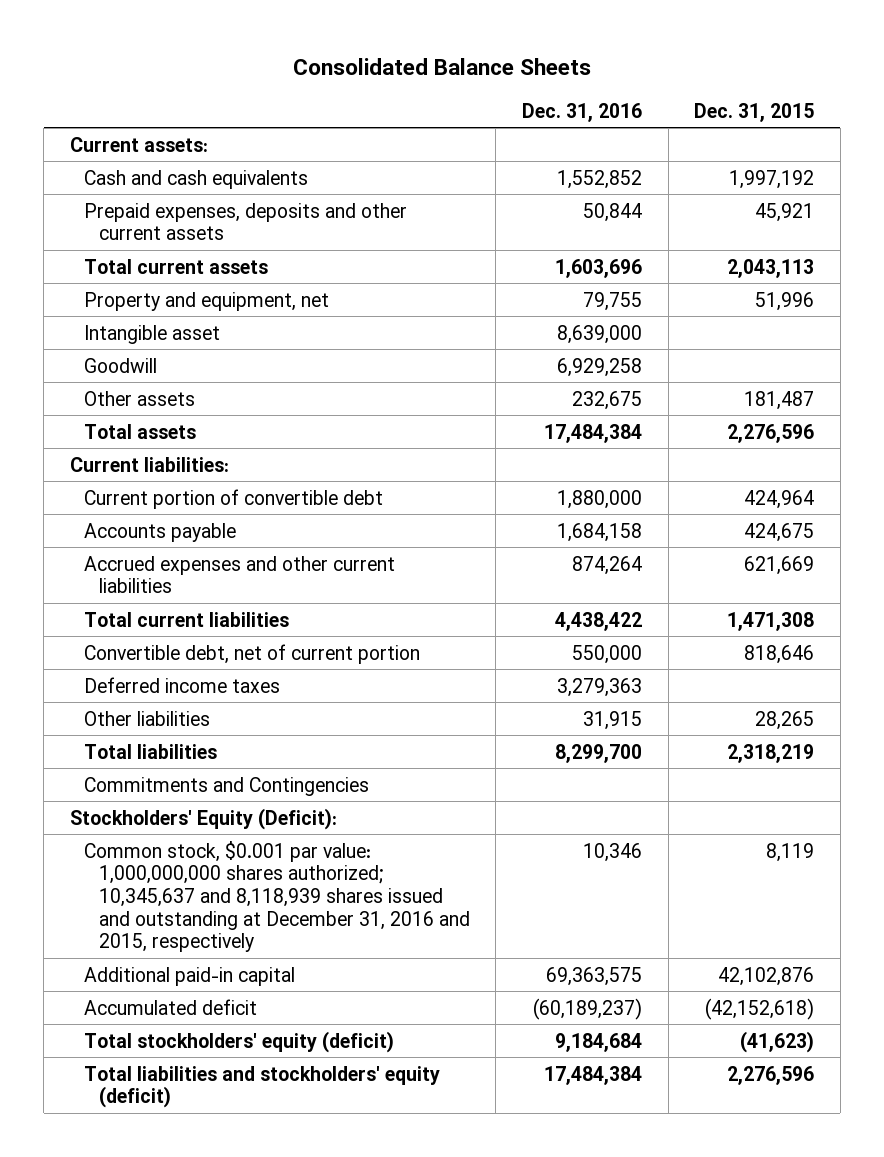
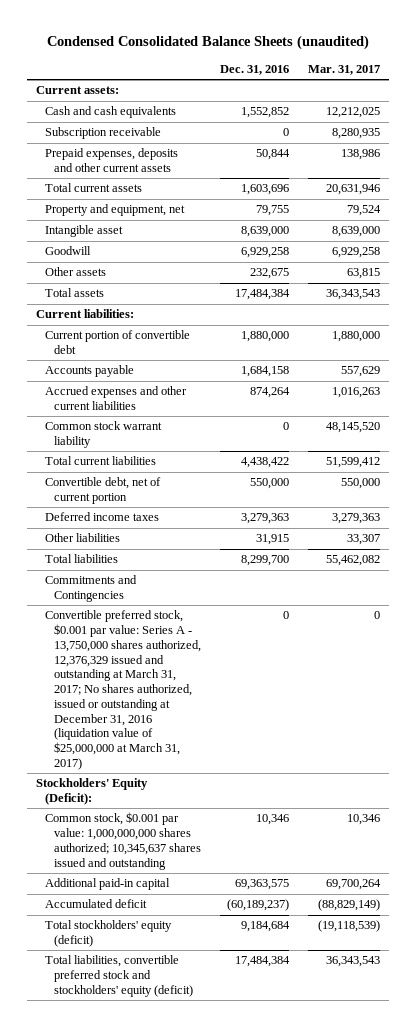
[292,57,591,75] Consolidated Balance Sheets -> [46,34,369,50] Condensed Consolidated Balance Sheets (unaudited)
[694,102,815,122] Dec. 31, 2015 -> none
none -> [307,64,380,75] Mar. 31, 2017
none -> [45,127,162,140] Subscription receivable
none -> [45,421,163,449] Common stock warrant liability
none -> [45,610,202,770] Convertible preferred stock, $0.001 par value: Series A - 13,750,000 shares authorized, 12,376,329 issued and outstanding at March 31, 2017; No shares authorized, issued or outstanding at December 31, 2016 (liquidation value of $25,000,000 at March 31, 2017)
[84,840,470,953] Common stock, $0.001 par value: 1,000,000,000 shares authorized; 10,345,637 and 8,118,939 shares issued and outstanding at December 31, 2016 and 2015, respectively -> [45,812,202,870] Common stock, $0.001 par value: 1,000,000,000 shares authorized; 10,345,637 shares issued and outstanding
[84,1065,441,1109] Total liabilities and stockholders' equity (deficit) -> [45,955,194,997] Total liabilities, convertible preferred stock and stockholders' equity (deficit)

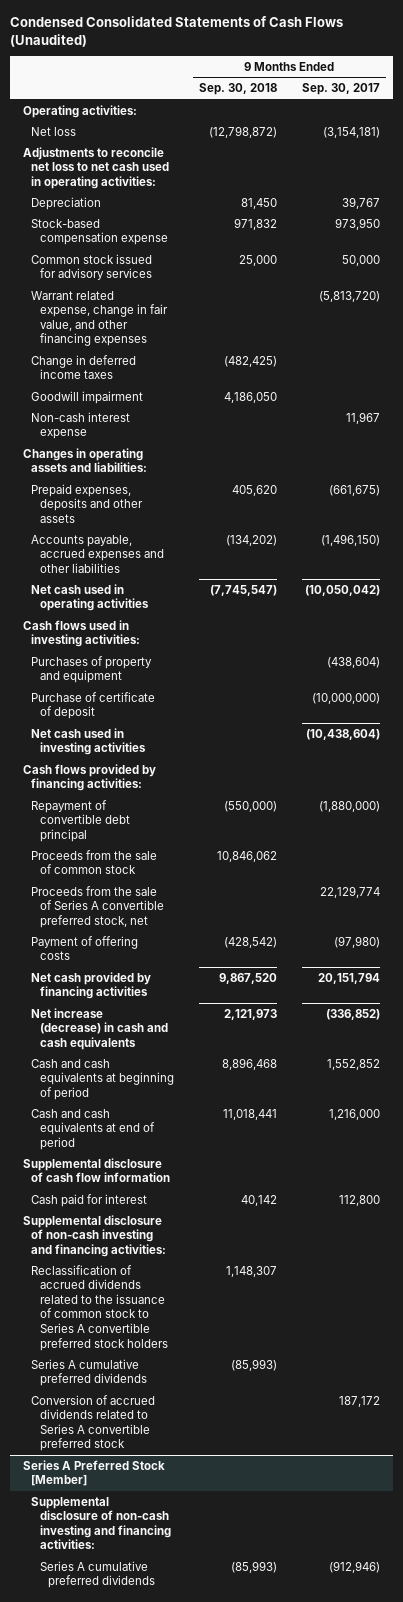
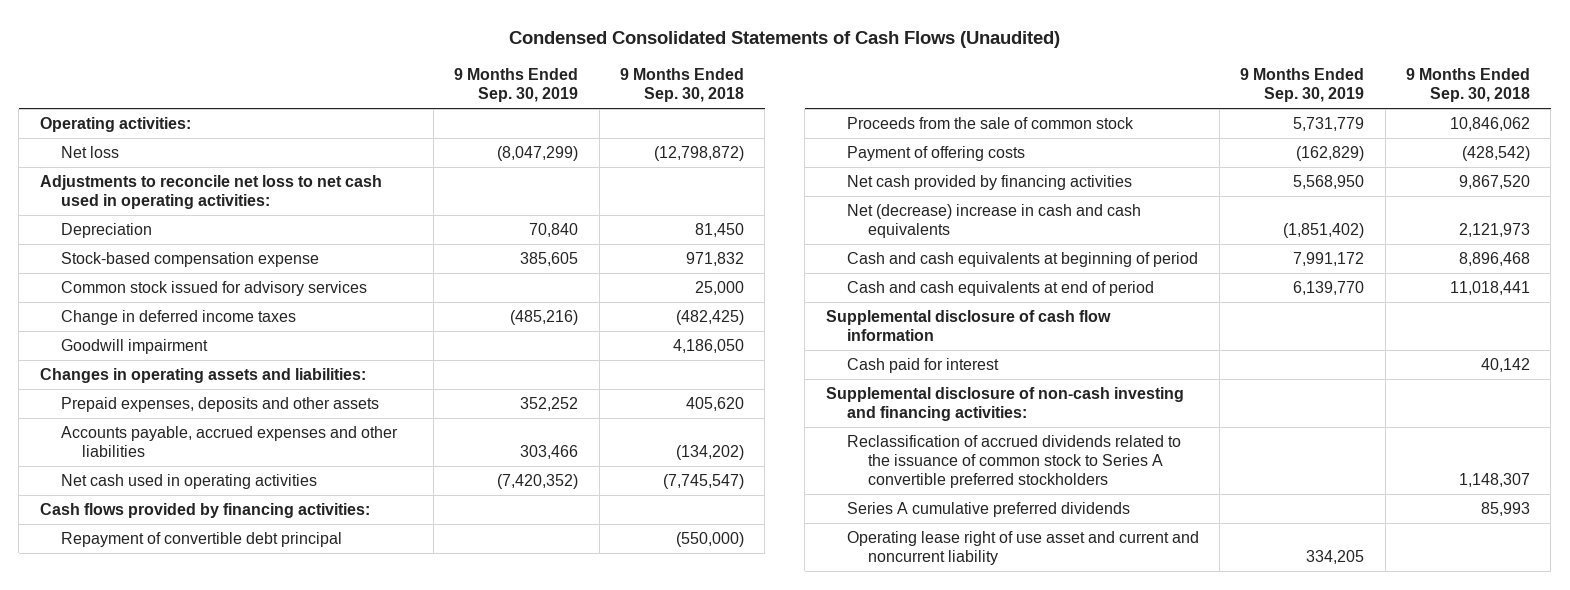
[302,83,381,96] Sep. 30, 2017 -> none
none -> [454,68,579,103] 9 Months Ended Sep. 30, 2019
[31,290,168,347] Warrant related expense, change in fair value, and other financing expenses -> none
[31,411,131,440] Non-cash interest expense -> none
[22,619,141,648] Cash flows used in investing activities: -> none
[31,655,153,684] Purchases of property and equipment -> none
[31,691,156,720] Purchase of certificate of deposit -> none
[31,727,146,756] Net cash used in investing activities -> none
[31,885,164,928] Proceeds from the sale of Series A convertible preferred stock, net -> none
[31,1007,168,1050] Net increase (decrease) in cash and cash equivalents -> [846,204,1141,239] Net (decrease) increase in cash and cash equivalents
[31,1394,156,1452] Conversion of accrued dividends related to Series A convertible preferred stock -> none
[22,1459,165,1487] Series A Preferred Stock [Member] -> none
[31,1496,171,1550] Supplemental disclosure of non-cash investing and financing activities: -> none
[39,1560,156,1589] Series A cumulative preferred dividends -> none
[31,1264,168,1351] Reclassification of accrued dividends related to the issuance of common stock to Series A convertible preferred stock holders -> [846,435,1181,488] Reclassification of accrued dividends related to the issuance of common stock to Series A convertible preferred stockholders
[230,1358,277,1371] (85,993) -> [1480,502,1530,517] 85,993
none -> [846,531,1199,566] Operating lease right of use asset and current and noncurrent liability

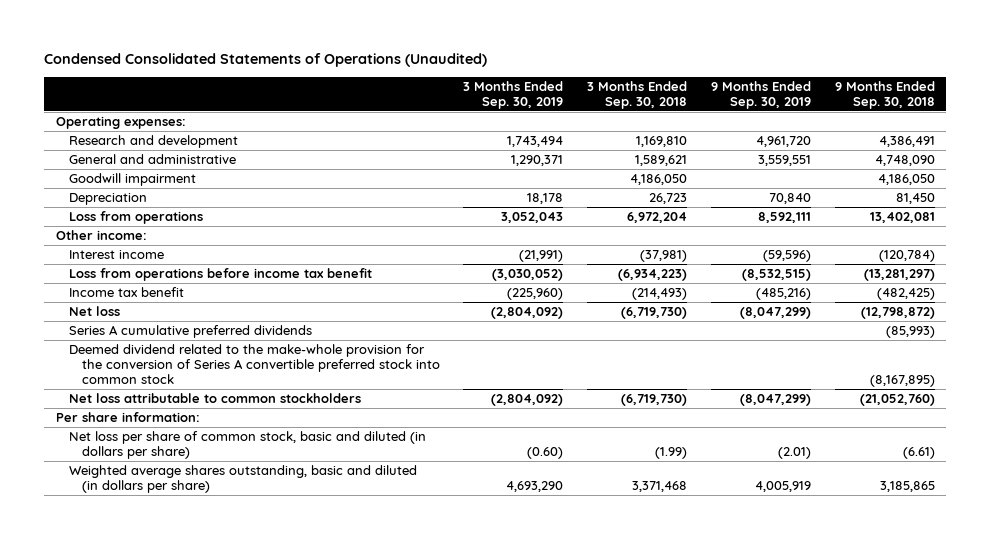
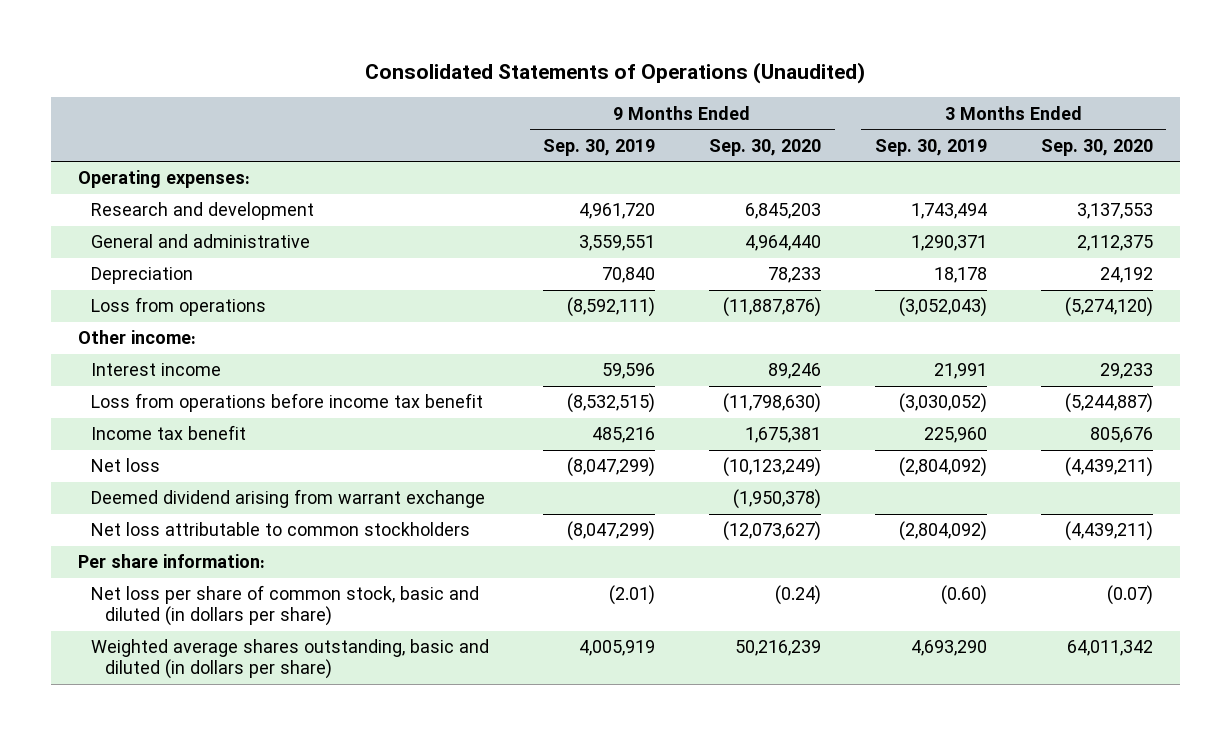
[44,53,488,68] Condensed Consolidated Statements of Operations (Unaudited) -> [365,62,866,85] Consolidated Statements of Operations (Unaudited)
[587,80,688,109] 3 Months Ended Sep. 30, 2018 -> none
[834,80,935,109] 9 Months Ended Sep. 30, 2018 -> none
none -> [709,138,822,156] Sep. 30, 2020
none -> [1040,138,1153,156] Sep. 30, 2020
[68,172,196,186] Goodwill impairment -> none
[501,211,564,223] 3,052,043 -> [898,297,987,318] (3,052,043)
[757,211,811,223] 8,592,111 -> [567,297,656,318] (8,592,111)
[519,249,564,262] (21,991) -> [933,363,987,380] 21,991
[762,249,811,262] (59,596) -> [602,363,656,380] 59,596
[507,287,564,300] (225,960) -> [923,427,987,444] 225,960
[755,287,811,300] (485,216) -> [592,427,656,444] 485,216
[68,324,312,338] Series A cumulative preferred dividends -> none
[68,343,440,385] Deemed dividend related to the make-whole provision for the conversion of Series A convertible preferred stock into common stock -> none
none -> [91,489,486,509] Deemed dividend arising from warrant exchange

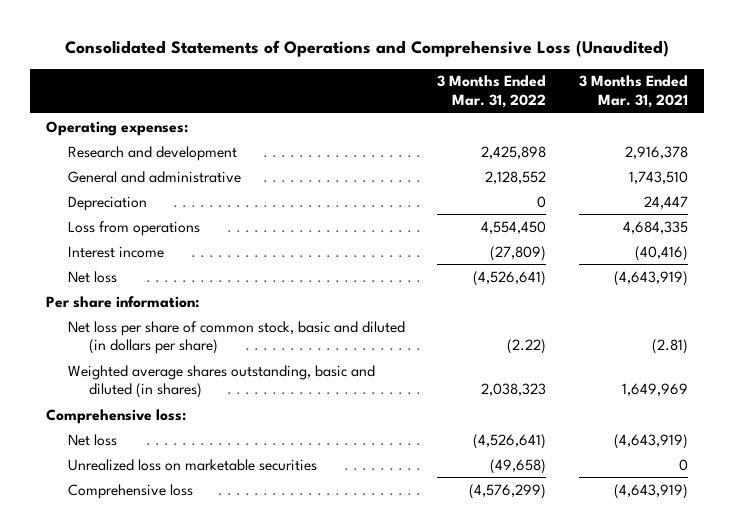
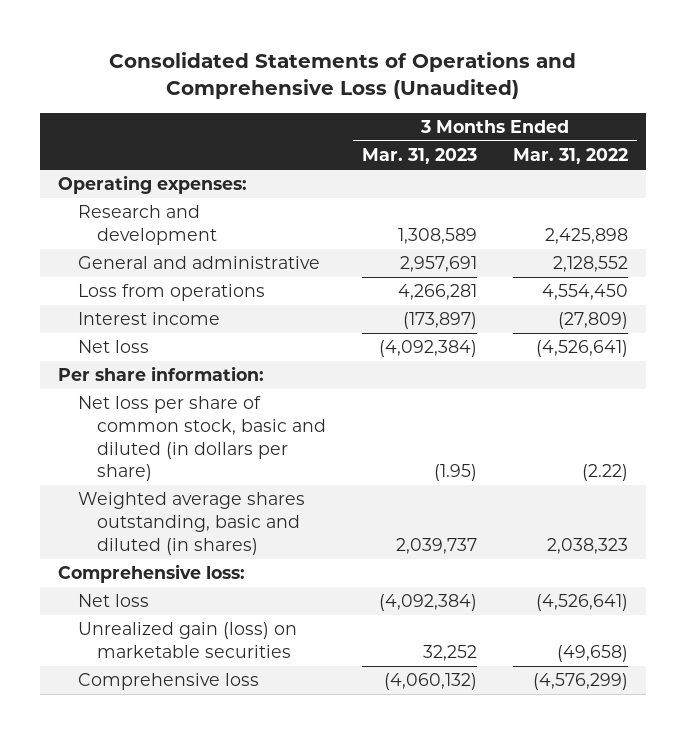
[578,75,688,109] 3 Months Ended Mar. 31, 2021 -> none
none -> [362,148,478,165] Mar. 31, 2023
[67,195,147,211] Depreciation -> none
[67,458,317,471] Unrealized loss on marketable securities -> [77,622,297,658] Unrealized gain (loss) on marketable securities

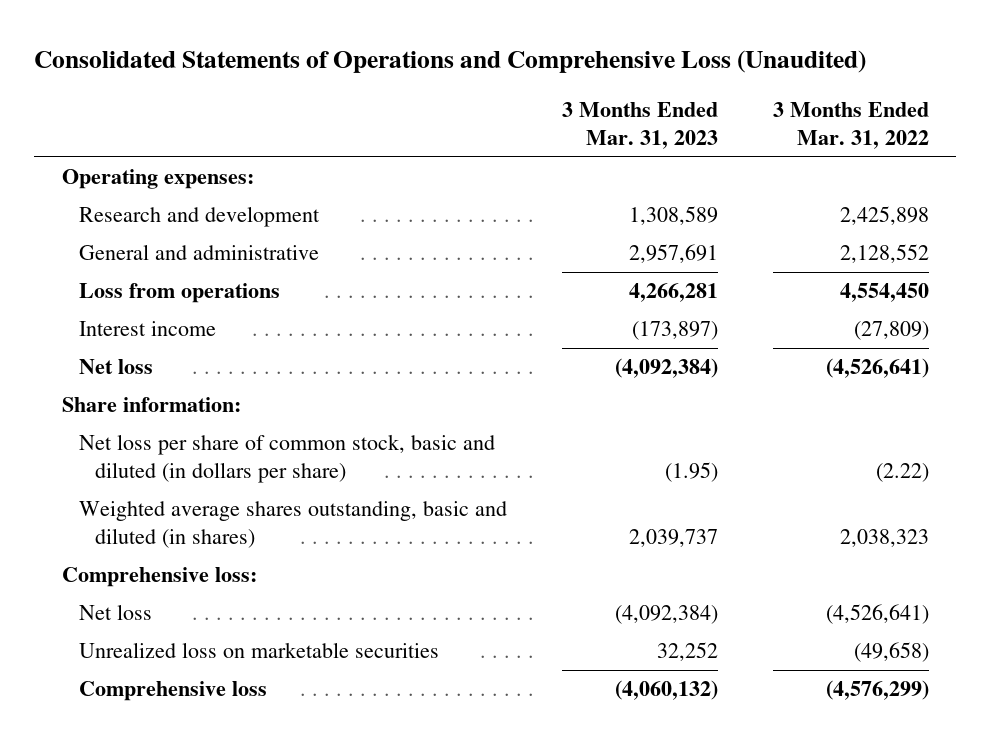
[58,366,265,382] Per share information: -> [61,397,241,413] Share information:
[77,622,297,658] Unrealized gain (loss) on marketable securities -> [78,642,439,659] Unrealized loss on marketable securities

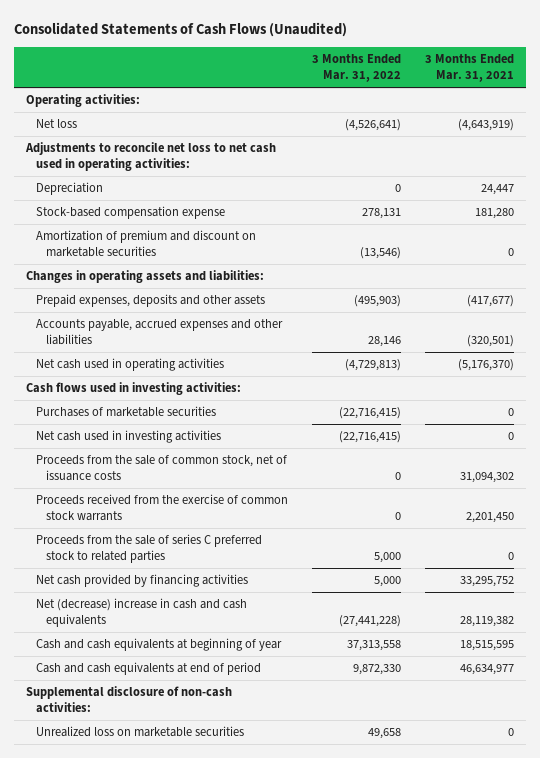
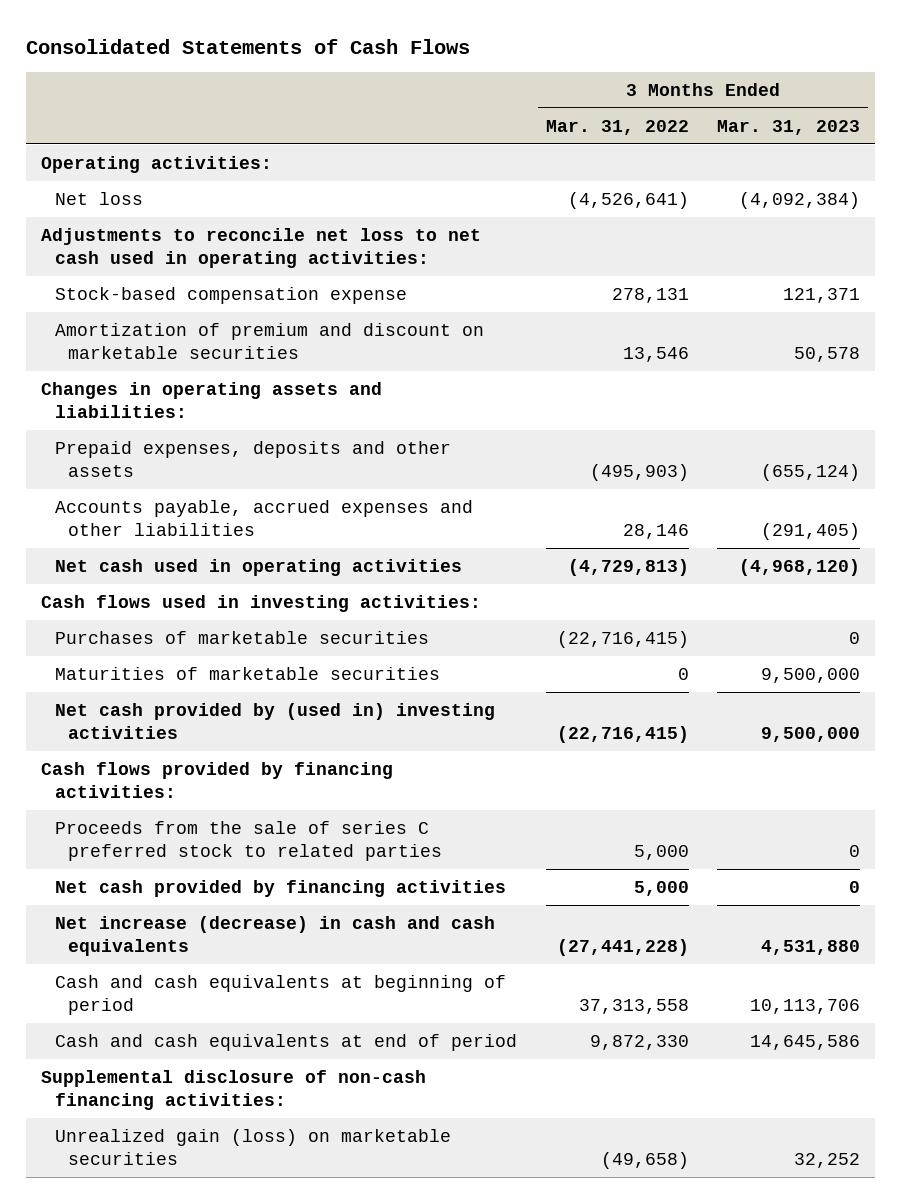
[14,22,348,38] Consolidated Statements of Cash Flows (Unaudited) -> [26,39,471,55] Consolidated Statements of Cash Flows
[424,53,514,83] 3 Months Ended Mar. 31, 2021 -> none
none -> [717,119,861,135] Mar. 31, 2023
[36,182,104,196] Depreciation -> none
[359,247,401,260] (13,546) -> [622,346,689,362] 13,546
[36,455,288,482] Proceeds from the sale of common stock, net of issuance costs -> none
[36,494,289,522] Proceeds received from the exercise of common stock warrants -> none
none -> [54,666,440,680] Maturities of marketable securities
[36,430,222,444] Net cash used in investing activities -> [54,702,495,739] Net cash provided by (used in) investing activities
none -> [40,761,393,798] Cash flows provided by financing activities:
[36,598,248,628] Net (decrease) increase in cash and cash equivalents -> [54,915,495,956] Net increase (decrease) in cash and cash equivalents
[36,638,283,652] Cash and cash equivalents at beginning of year -> [54,974,506,1015] Cash and cash equivalents at beginning of period
[26,686,233,714] Supplemental disclosure of non-cash activities: -> [40,1069,426,1110] Supplemental disclosure of non-cash financing activities:
[36,726,245,738] Unrealized loss on marketable securities -> [54,1128,451,1165] Unrealized gain (loss) on marketable securities
[367,728,401,740] 49,658 -> [600,1151,689,1169] (49,658)

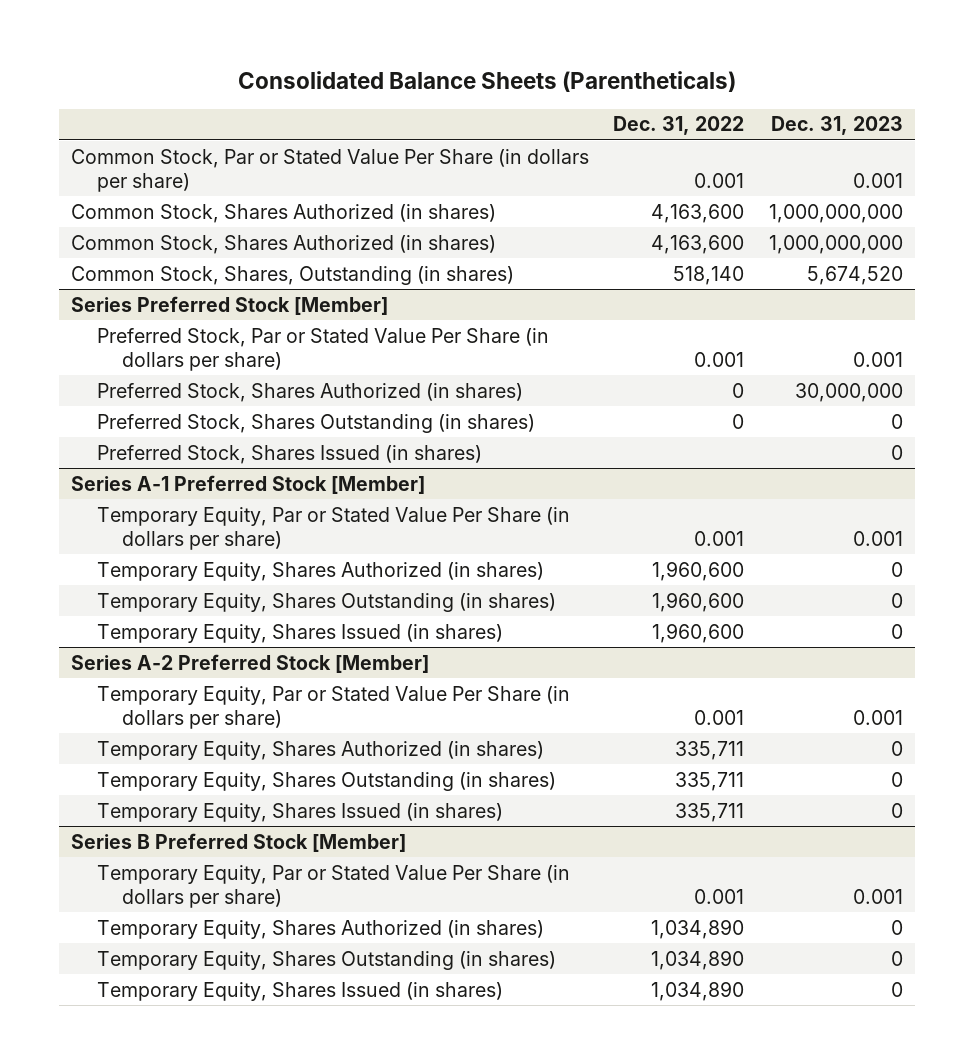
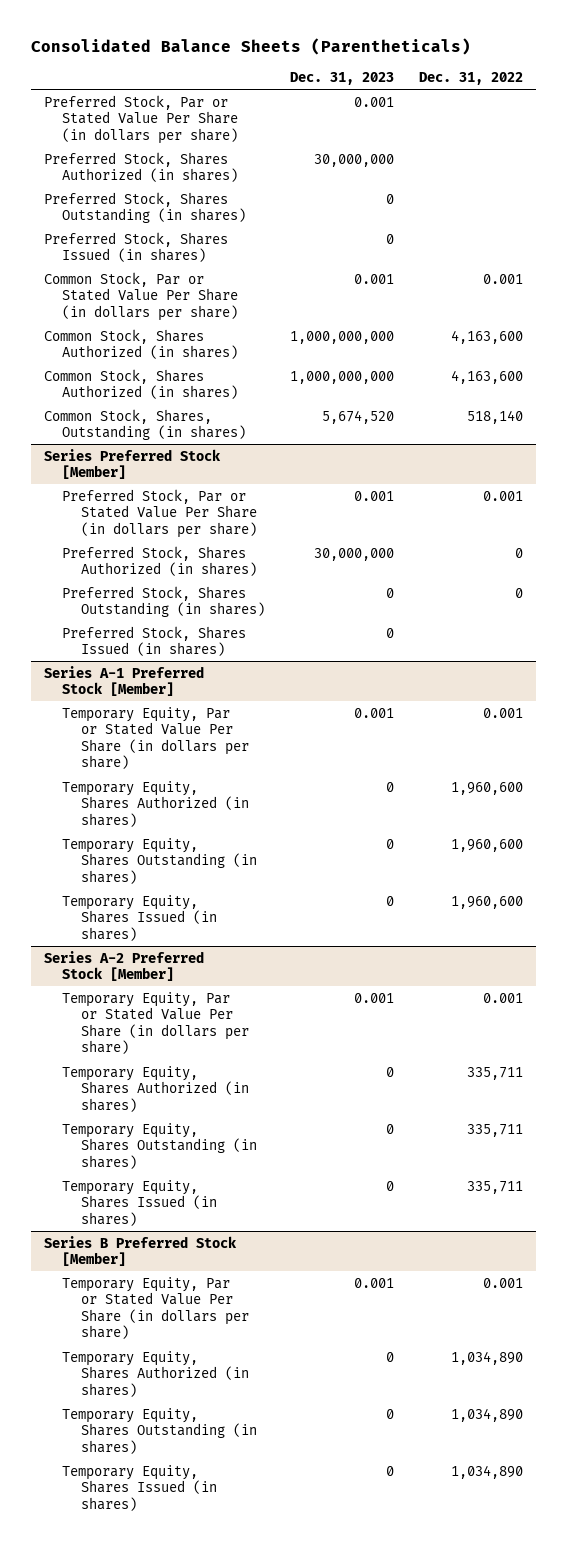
none -> [43,94,239,144] Preferred Stock, Par or Stated Value Per Share (in dollars per share)
none -> [43,151,239,183] Preferred Stock, Shares Authorized (in shares)
none -> [43,191,247,224] Preferred Stock, Shares Outstanding (in shares)
none -> [43,231,228,263] Preferred Stock, Shares Issued (in shares)

